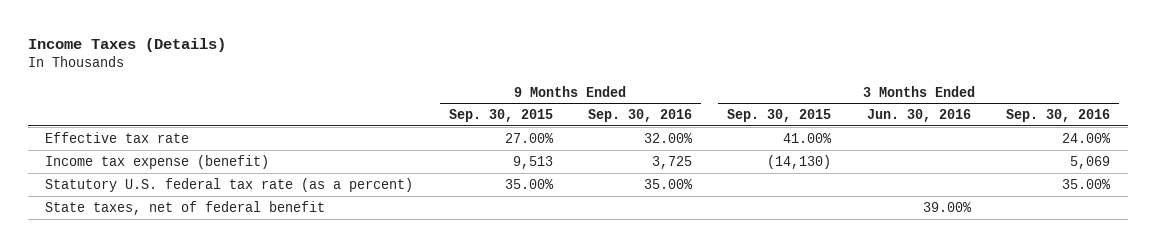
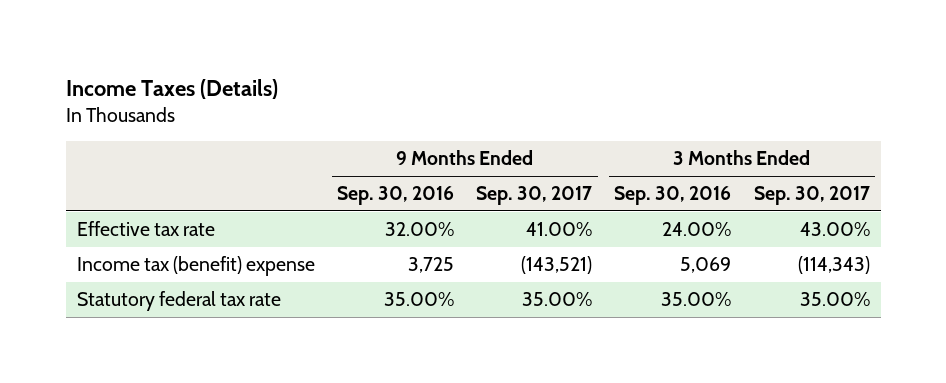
[448,109,553,123] Sep. 30, 2015 -> none
[727,109,832,123] Sep. 30, 2015 -> none
[866,109,971,123] Jun. 30, 2016 -> none
none -> [476,186,593,206] Sep. 30, 2017
none -> [753,186,870,206] Sep. 30, 2017
[45,200,326,215] State taxes, net of federal benefit -> none
[45,154,270,169] Income tax expense (benefit) -> [76,256,315,277] Income tax (benefit) expense
[45,177,414,192] Statutory U.S. federal tax rate (as a percent) -> [76,291,281,312] Statutory federal tax rate

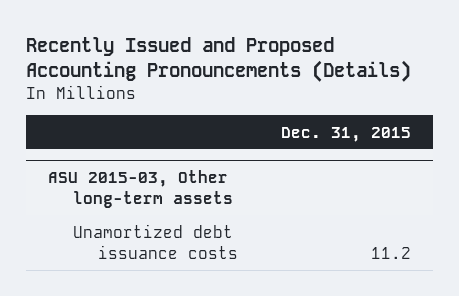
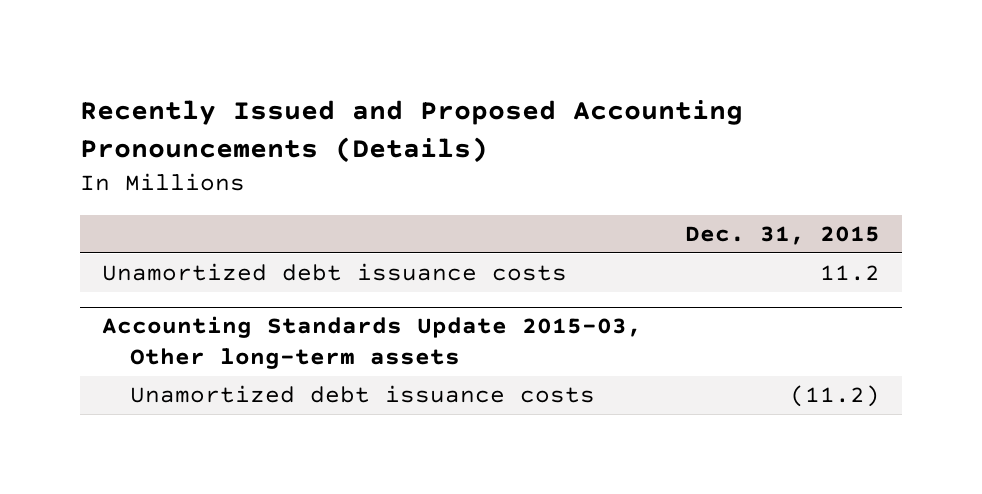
[48,170,233,209] ASU 2015-03, Other long-term assets -> none
none -> [101,316,642,369] Accounting Standards Update 2015-03, Other long-term assets
none -> [129,385,595,404] Unamortized debt issuance costs

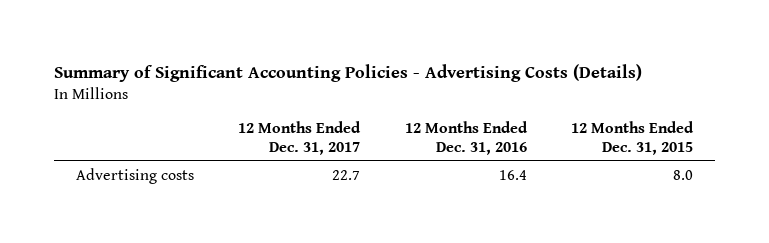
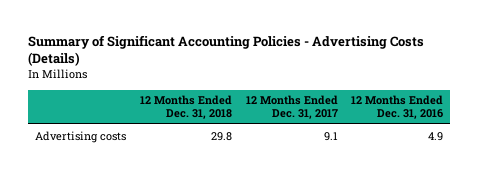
[570,121,694,156] 12 Months Ended Dec. 31, 2015 -> none
none -> [139,95,232,120] 12 Months Ended Dec. 31, 2018
[332,170,361,181] 22.7 -> [323,131,338,141] 9.1
[498,170,527,181] 16.4 -> [428,131,444,141] 4.9

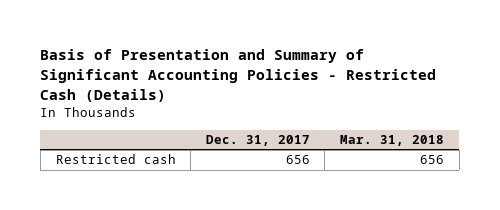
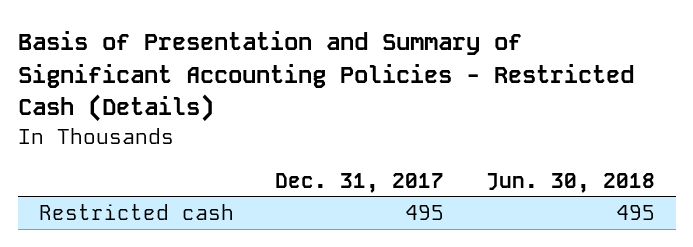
[340,135,445,147] Mar. 31, 2018 -> none
none -> [485,172,655,193] Jun. 30, 2018
[285,155,310,165] 656 -> [405,205,445,221] 495

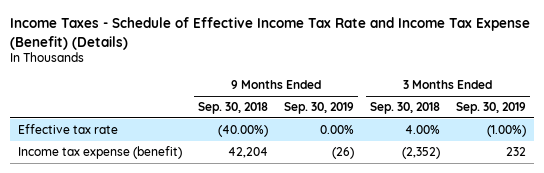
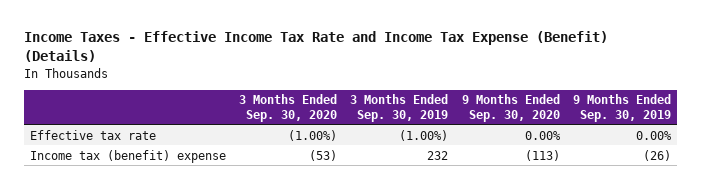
[10,17,531,50] Income Taxes - Schedule of Effective Income Tax Rate and Income Tax Expense (Benefit) (Details) -> [23,31,608,63] Income Taxes - Effective Income Tax Rate and Income Tax Expense (Benefit) (Details)
[197,102,268,115] Sep. 30, 2018 -> none
[369,102,440,115] Sep. 30, 2018 -> none
none -> [239,94,338,122] 3 Months Ended Sep. 30, 2020
none -> [461,94,560,122] 9 Months Ended Sep. 30, 2020
[17,146,182,160] Income tax expense (benefit) -> [30,149,227,163] Income tax (benefit) expense

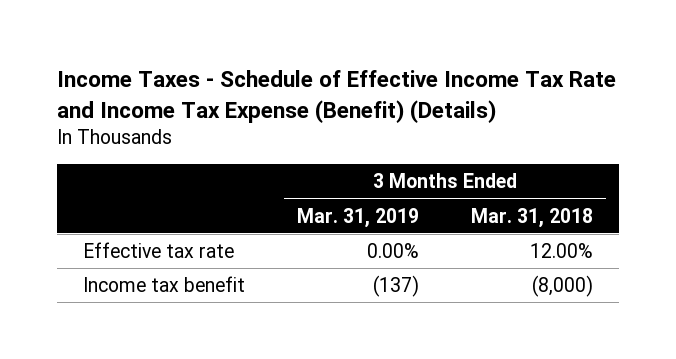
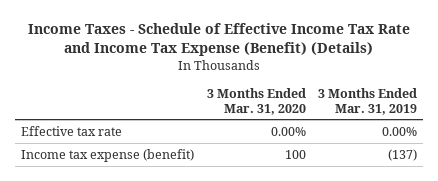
[470,207,593,228] Mar. 31, 2018 -> none
none -> [206,87,306,115] 3 Months Ended Mar. 31, 2020
[82,276,245,293] Income tax benefit -> [21,148,195,162] Income tax expense (benefit)

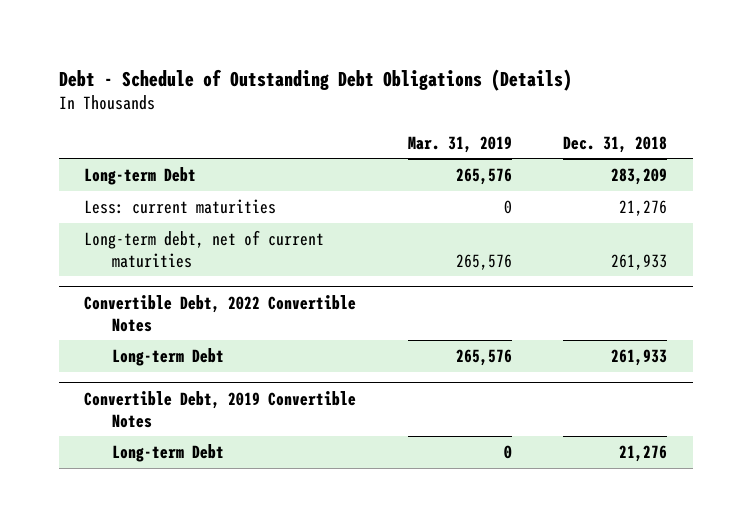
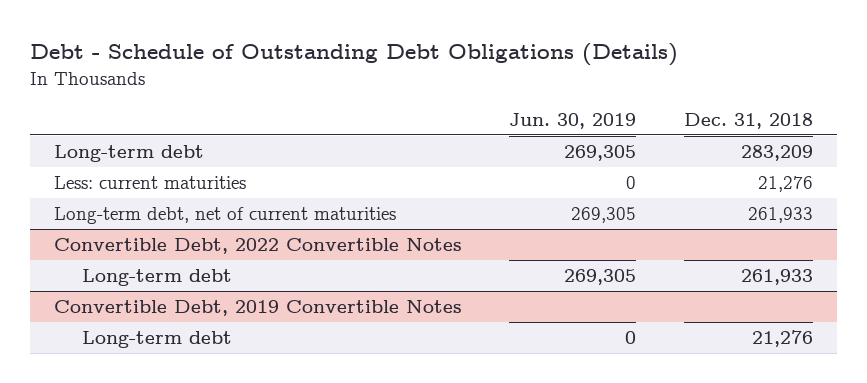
[407,135,512,153] Mar. 31, 2019 -> none
none -> [509,112,637,129] Jun. 30, 2019
[84,166,197,185] Long-term Debt -> [53,145,204,163] Long-term debt
[111,347,224,366] Long-term Debt -> [81,269,232,287] Long-term debt
[111,443,224,462] Long-term Debt -> [81,331,232,349] Long-term debt

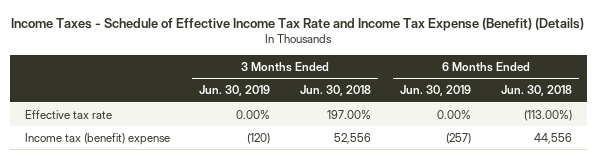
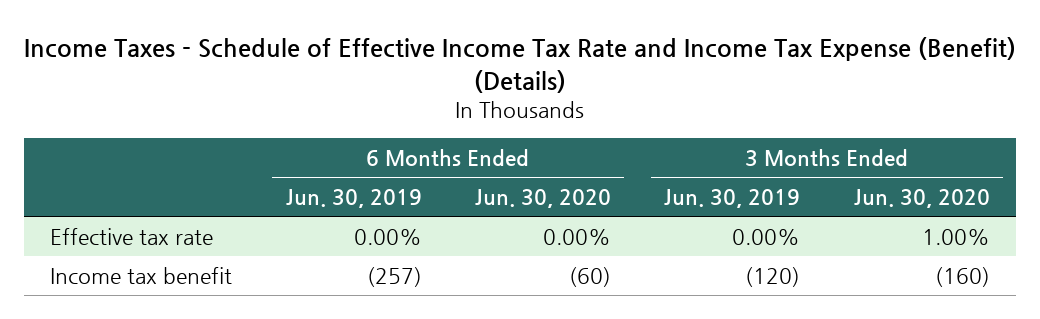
[299,85,371,97] Jun. 30, 2018 -> none
[500,85,572,97] Jun. 30, 2018 -> none
none -> [474,188,611,208] Jun. 30, 2020
none -> [853,188,990,208] Jun. 30, 2020
[24,132,170,145] Income tax (benefit) expense -> [50,266,233,284] Income tax benefit

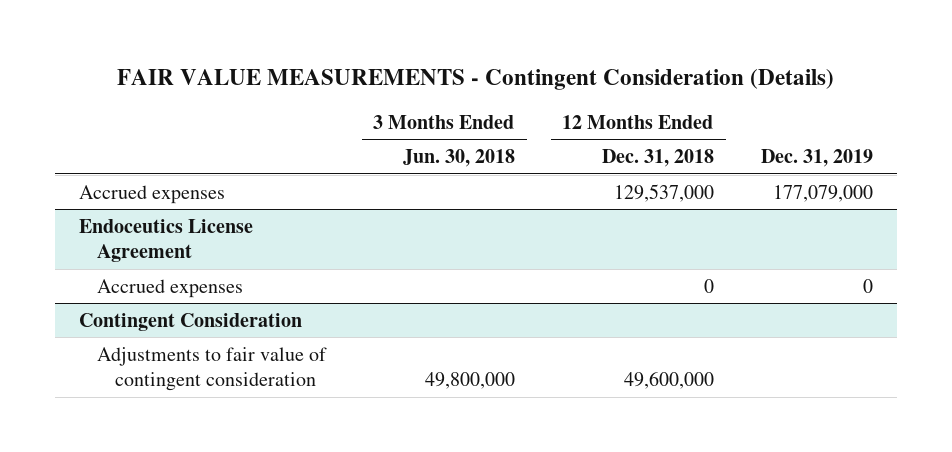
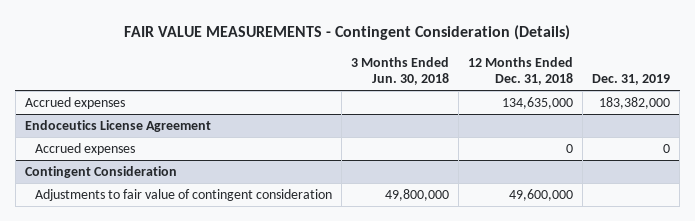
[613,183,714,202] 129,537,000 -> [502,96,574,109] 134,635,000
[773,184,874,202] 177,079,000 -> [599,96,671,109] 183,382,000

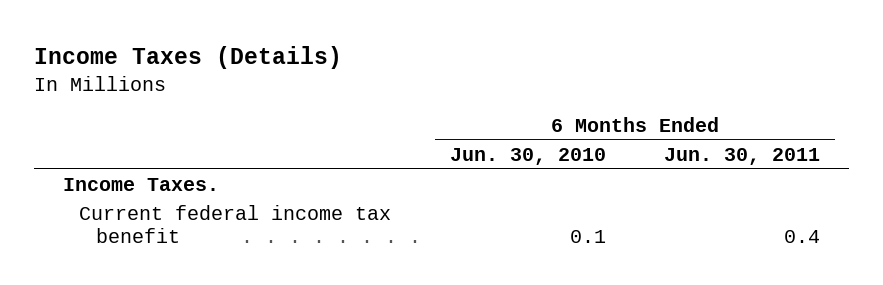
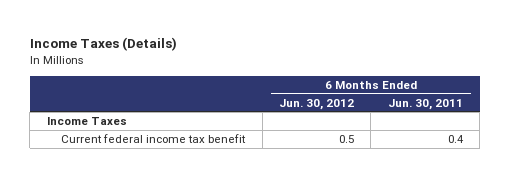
[449,147,606,165] Jun. 30, 2010 -> none
none -> [278,98,354,110] Jun. 30, 2012
[62,177,219,191] Income Taxes. -> [46,117,127,126] Income Taxes

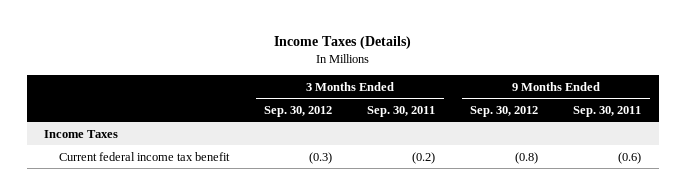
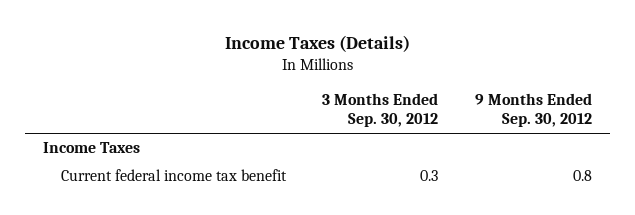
[367,105,436,117] Sep. 30, 2011 -> none
[573,105,642,117] Sep. 30, 2011 -> none
[309,151,333,164] (0.3) -> [420,170,439,182] 0.3
[515,151,539,164] (0.8) -> [572,170,592,182] 0.8

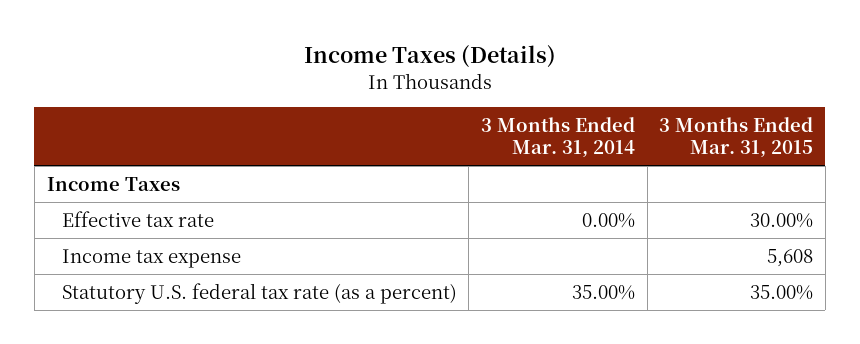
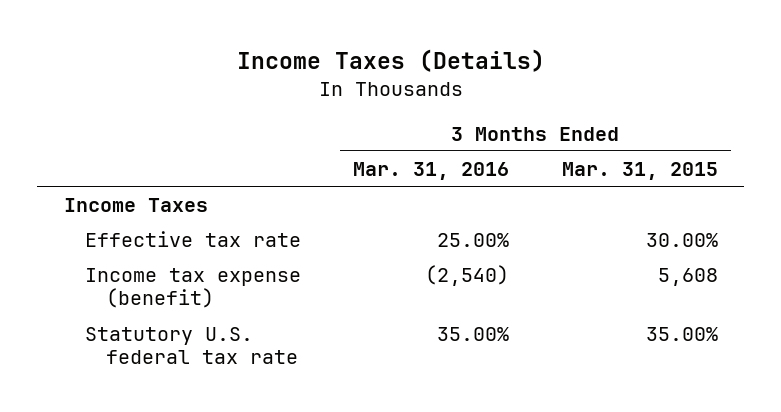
[480,116,635,159] 3 Months Ended Mar. 31, 2014 -> none
none -> [353,161,510,180] Mar. 31, 2016
[61,248,241,268] Income tax expense -> [84,267,301,309] Income tax expense (benefit)
[61,282,457,304] Statutory U.S. federal tax rate (as a percent) -> [84,326,298,365] Statutory U.S. federal tax rate

